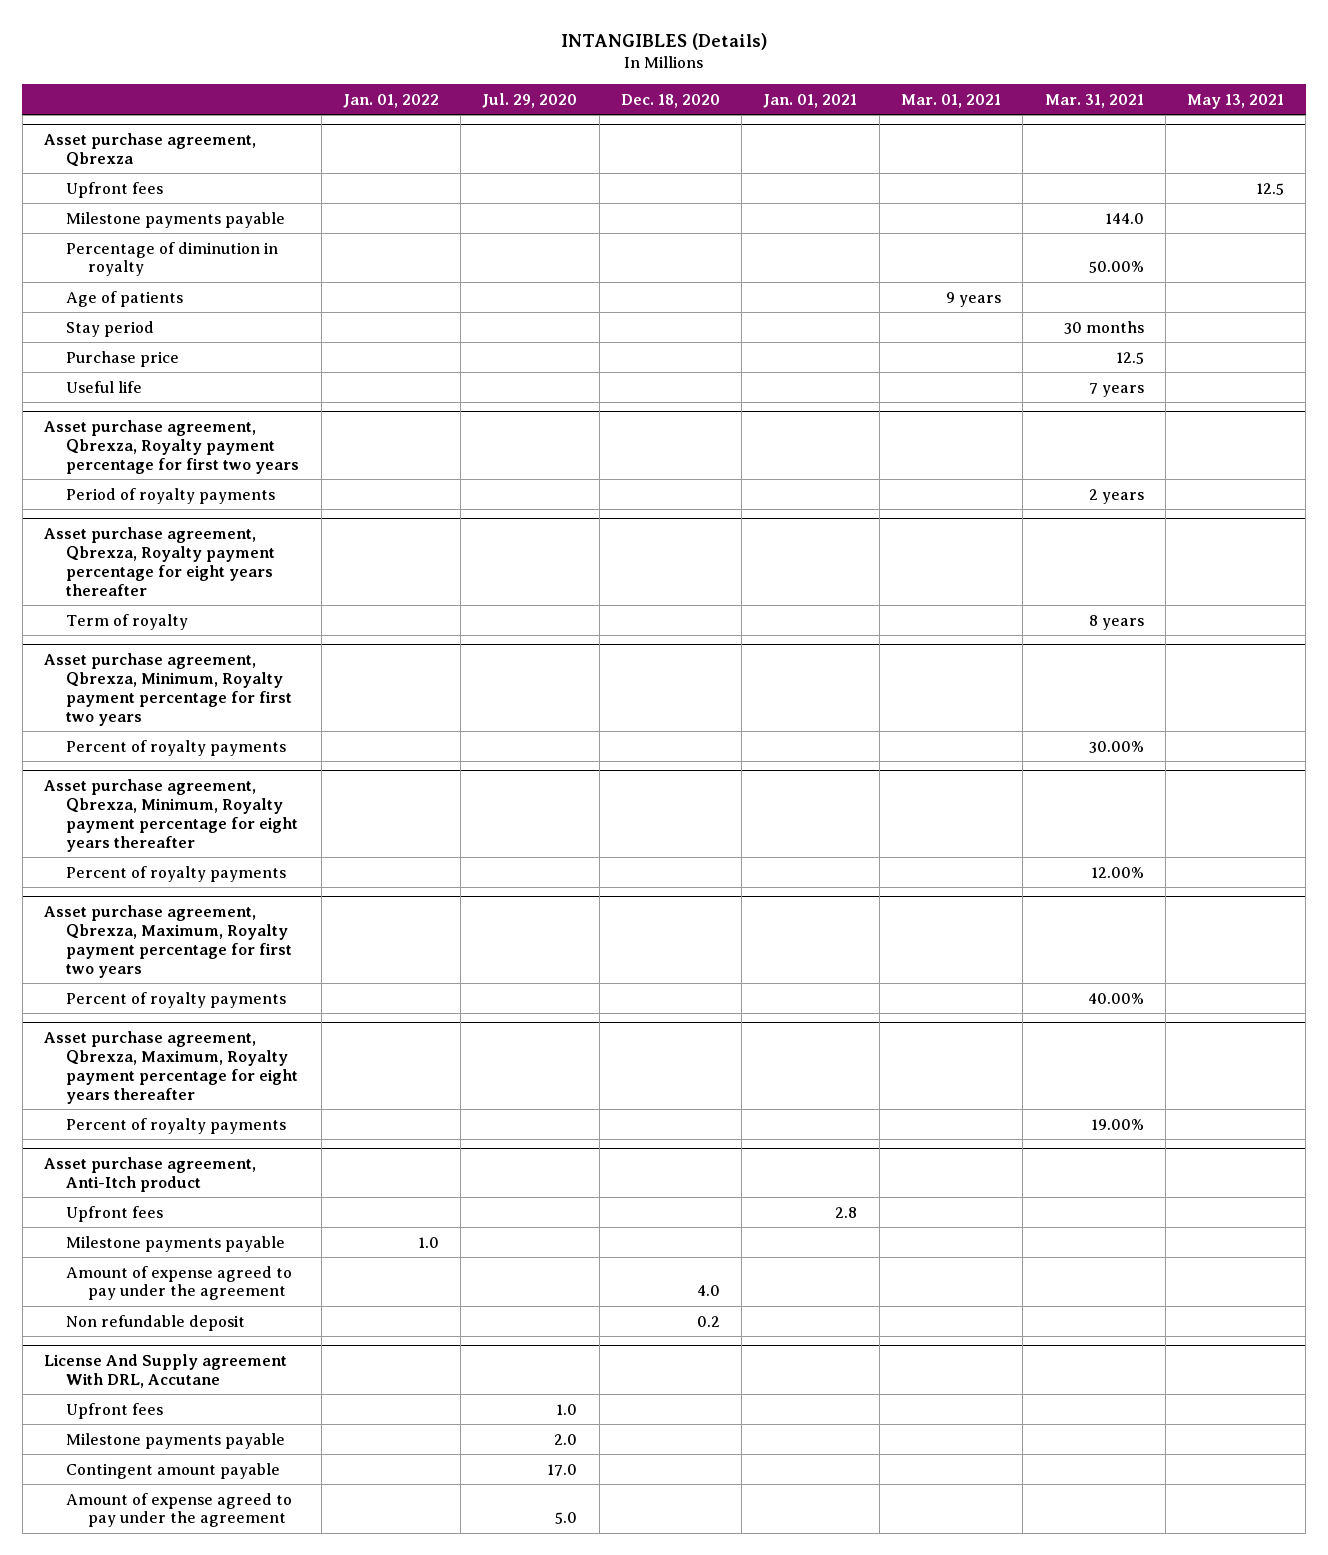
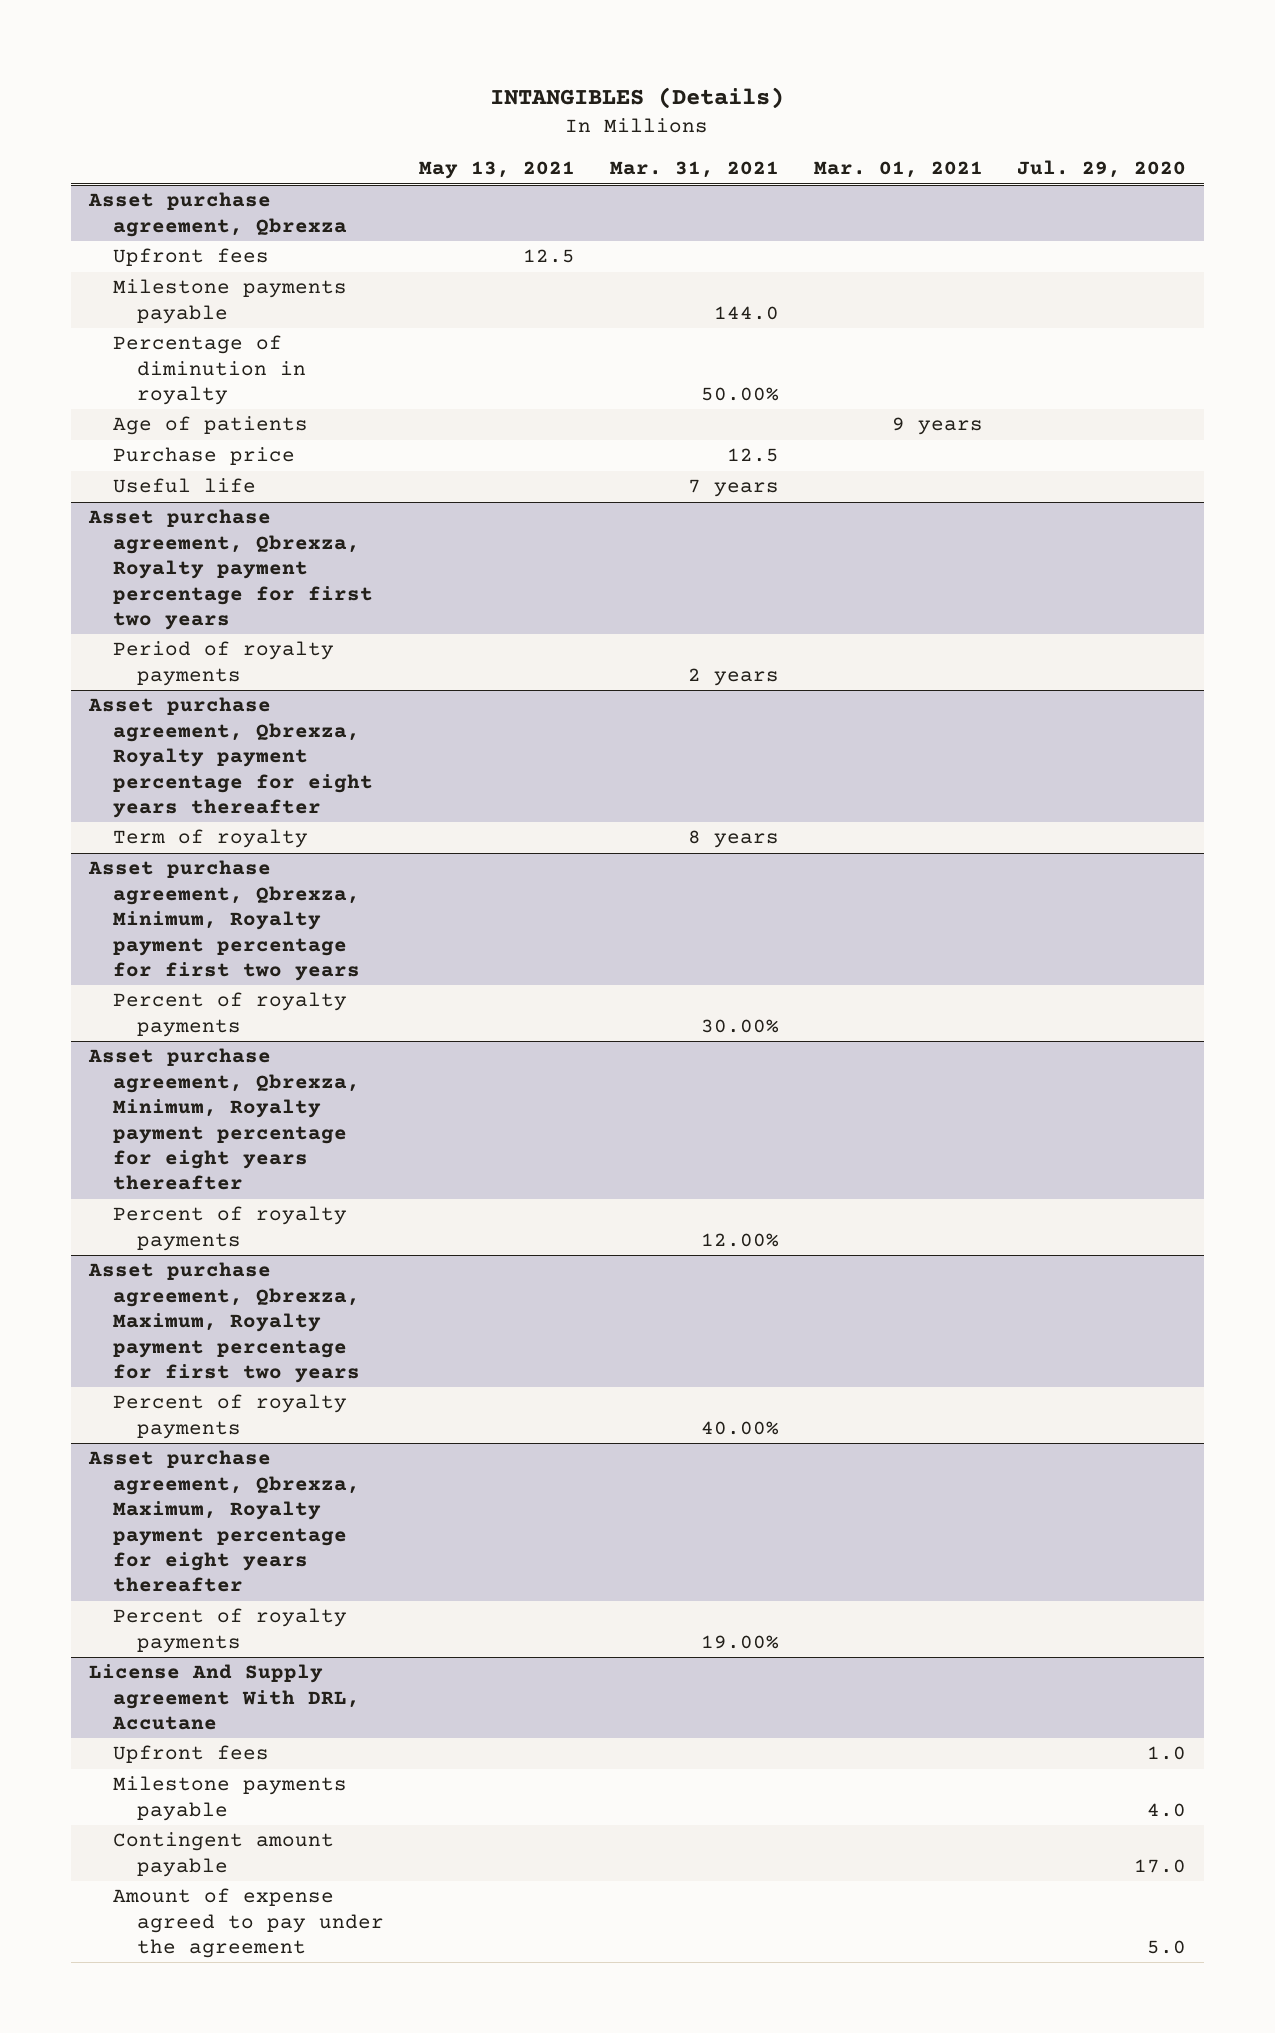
[342,93,439,108] Jan. 01, 2022 -> none
[620,93,720,108] Dec. 18, 2020 -> none
[763,93,858,108] Jan. 01, 2021 -> none
[66,320,155,337] Stay period -> none
[44,1156,257,1192] Asset purchase agreement, Anti-Itch product -> none
[66,1205,164,1222] Upfront fees -> none
[66,1235,286,1252] Milestone payments payable -> none
[66,1265,293,1301] Amount of expense agreed to pay under the agreement -> none
[66,1314,246,1331] Non refundable deposit -> none
[554,1433,578,1445] 2.0 -> [1147,1802,1187,1817] 4.0

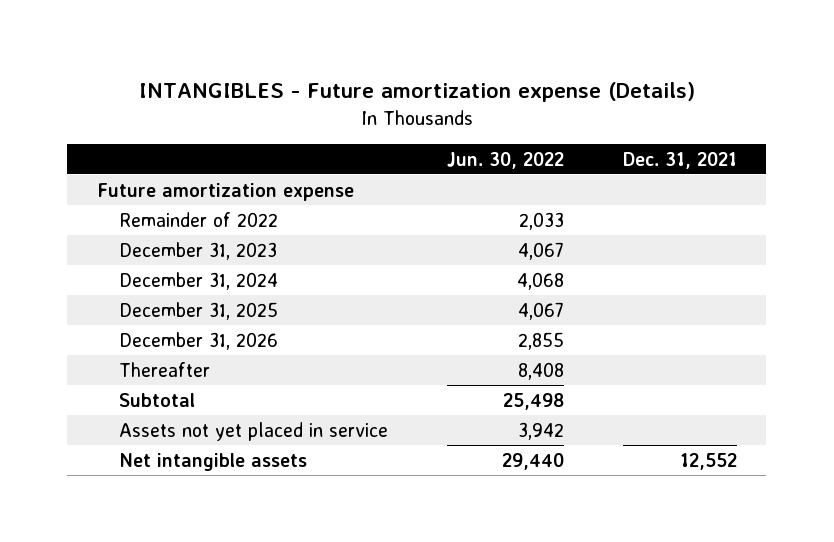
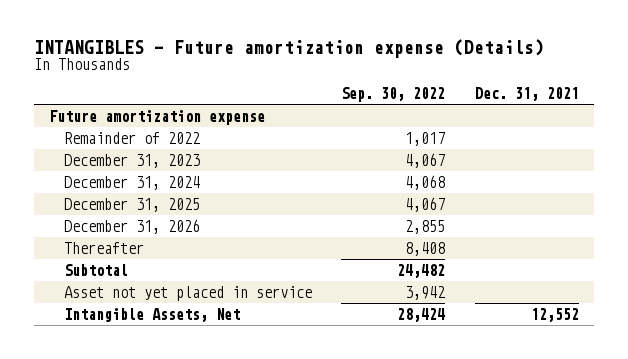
[446,151,564,169] Jun. 30, 2022 -> none
none -> [341,87,446,103] Sep. 30, 2022
[118,421,388,441] Assets not yet placed in service -> [63,285,312,301] Asset not yet placed in service
[118,452,307,471] Net intangible assets -> [63,307,240,322] Intangible Assets, Net

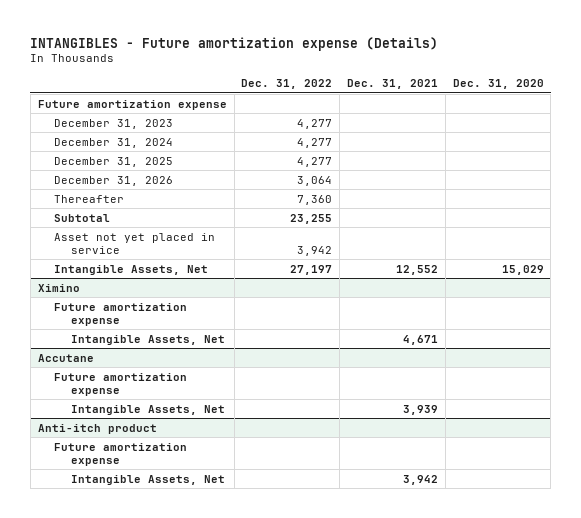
[341,87,446,103] Sep. 30, 2022 -> none
none -> [241,79,333,90] Dec. 31, 2022
none -> [452,79,544,90] Dec. 31, 2020
[63,131,200,144] Remainder of 2022 -> none
none -> [37,283,80,292] Ximino
none -> [54,302,188,326] Future amortization expense
none -> [71,334,226,345] Intangible Assets, Net
none -> [37,353,94,362] Accutane
none -> [54,372,188,396] Future amortization expense
none -> [71,404,226,415] Intangible Assets, Net
none -> [37,423,157,434] Anti-itch product
none -> [54,442,188,466] Future amortization expense
none -> [71,474,226,485] Intangible Assets, Net

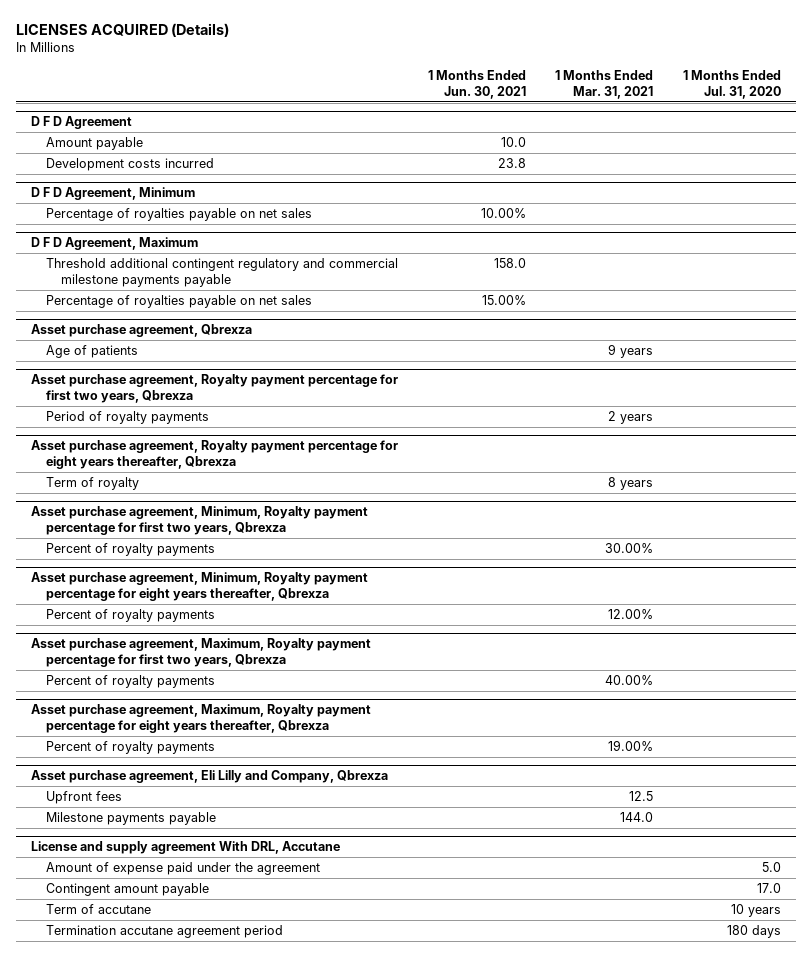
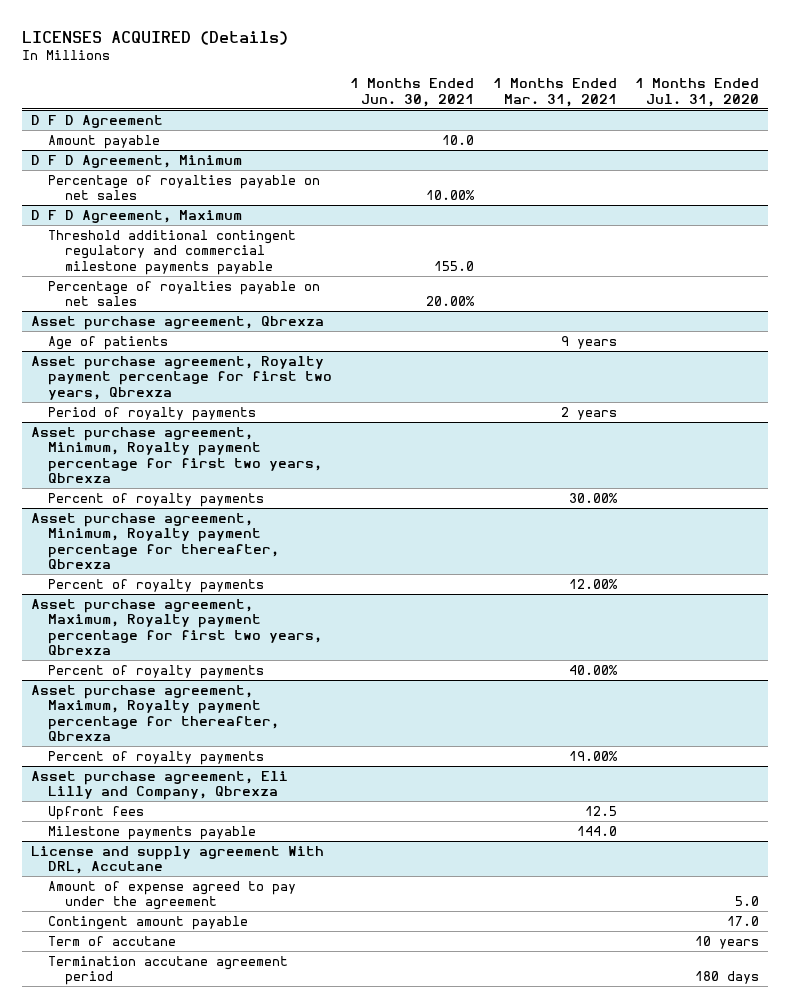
[45,158,214,172] Development costs incurred -> none
[493,258,526,269] 158.0 -> [434,260,475,271] 155.0
[481,295,526,306] 15.00% -> [426,296,476,307] 20.00%
[30,440,398,470] Asset purchase agreement, Royalty payment percentage for eight years thereafter, Qbrexza -> none
[45,477,139,491] Term of royalty -> none
[30,572,368,602] Asset purchase agreement, Minimum, Royalty payment percentage for eight years thereafter, Qbrexza -> [31,512,280,570] Asset purchase agreement, Minimum, Royalty payment percentage for thereafter, Qbrexza
[30,704,371,734] Asset purchase agreement, Maximum, Royalty payment percentage for eight years thereafter, Qbrexza -> [31,684,280,742] Asset purchase agreement, Maximum, Royalty payment percentage for thereafter, Qbrexza
[45,862,320,876] Amount of expense paid under the agreement -> [48,880,297,911] Amount of expense agreed to pay under the agreement

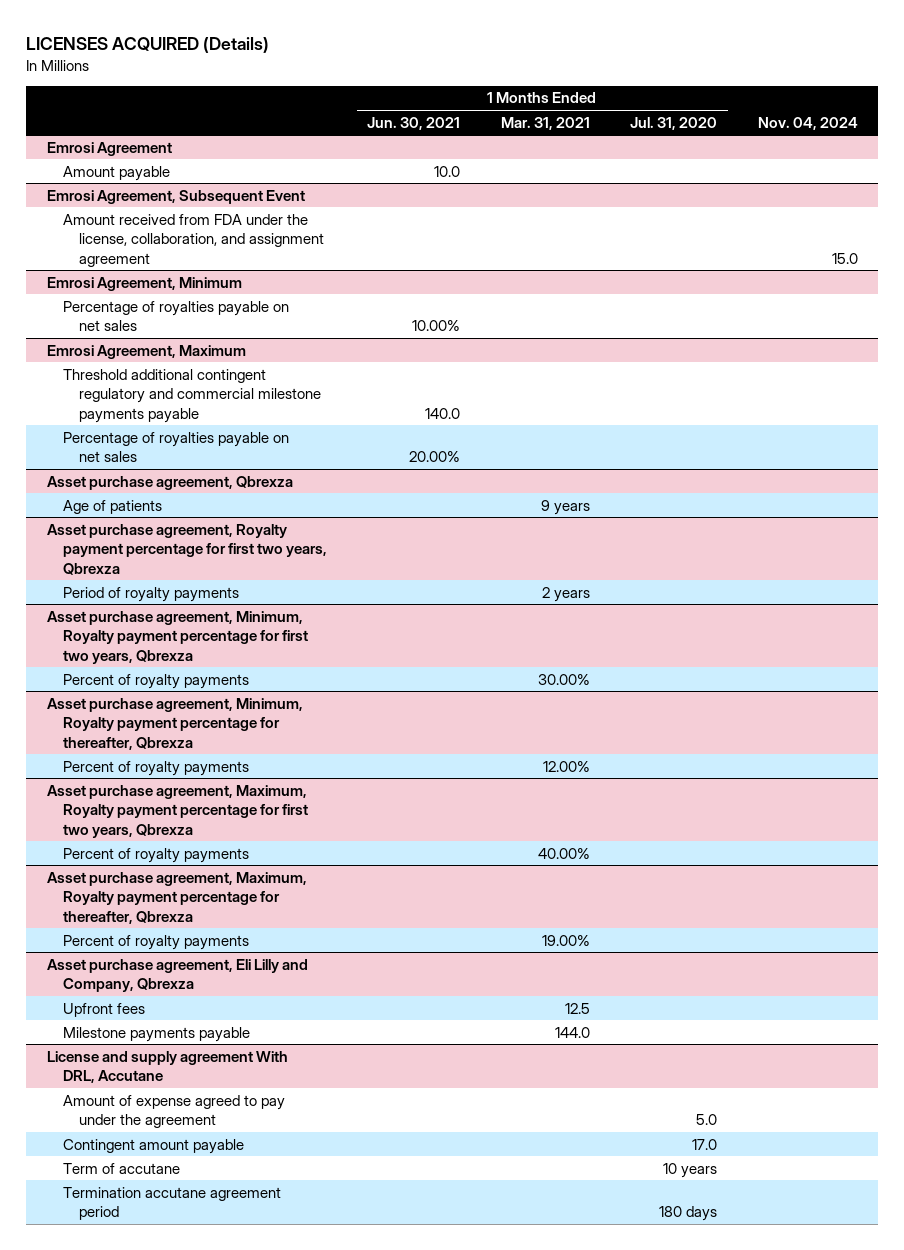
none -> [757,116,858,130] Nov. 04, 2024
[31,114,164,128] D F D Agreement -> [46,141,172,156] Emrosi Agreement
none -> [46,189,305,204] Emrosi Agreement, Subsequent Event
none -> [63,213,325,267] Amount received from FDA under the license, collaboration, and assignment agreement
[31,154,243,168] D F D Agreement, Minimum -> [46,276,242,291] Emrosi Agreement, Minimum
[31,209,243,223] D F D Agreement, Maximum -> [46,344,246,359] Emrosi Agreement, Maximum
[434,260,475,271] 155.0 -> [425,407,461,419] 140.0

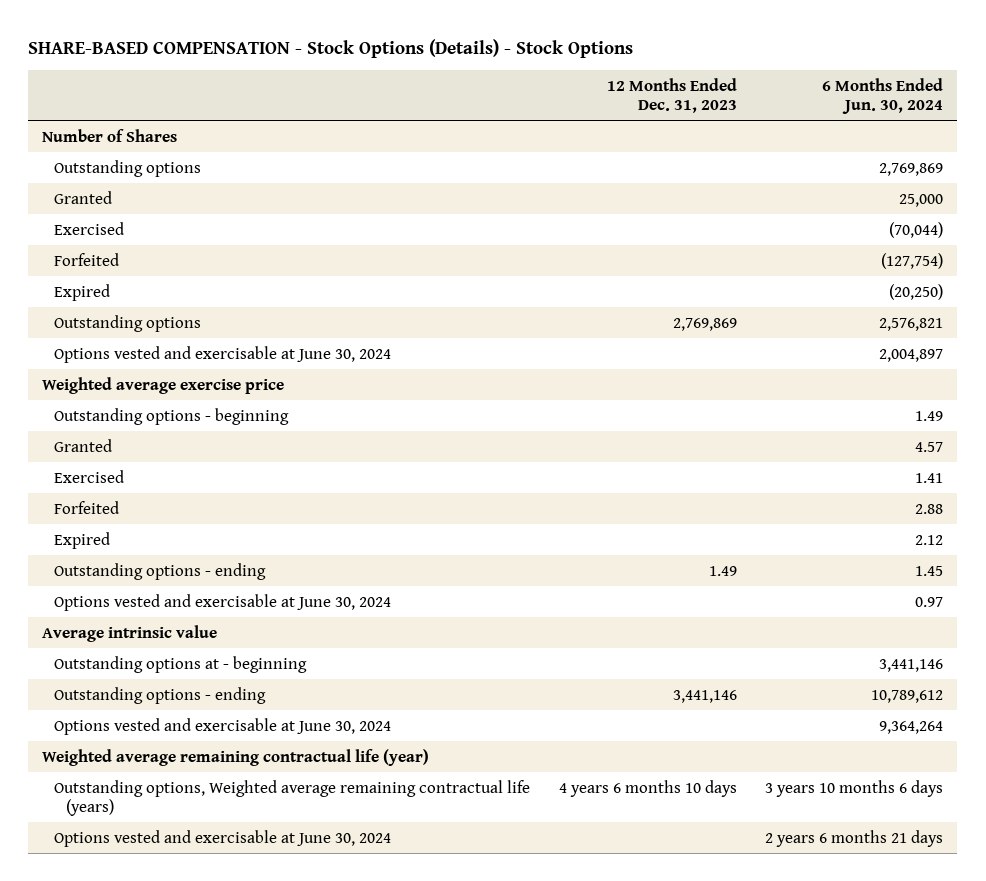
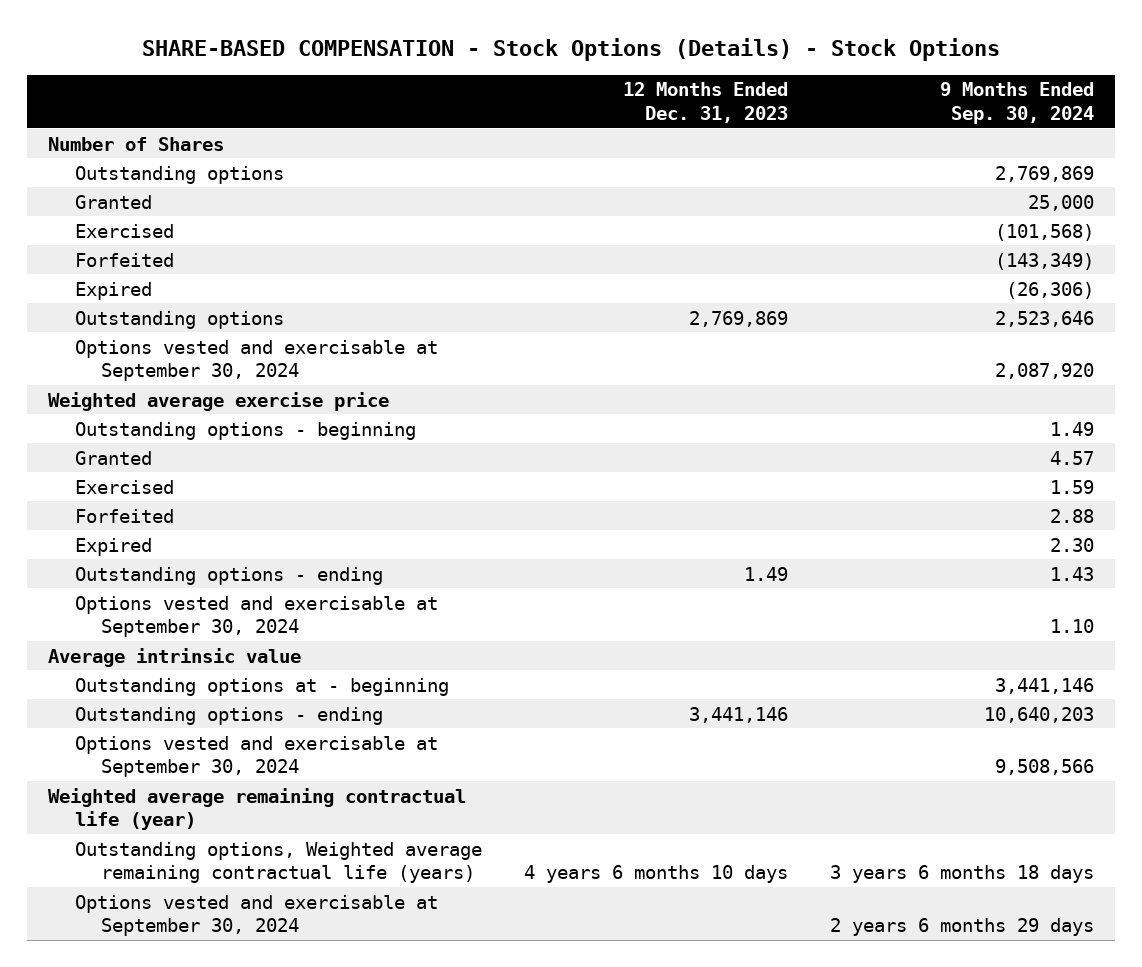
[822,77,944,114] 6 Months Ended Jun. 30, 2024 -> none
none -> [940,82,1095,125] 9 Months Ended Sep. 30, 2024
[54,345,392,363] Options vested and exercisable at June 30, 2024 -> [74,339,438,382] Options vested and exercisable at September 30, 2024
[54,593,392,611] Options vested and exercisable at June 30, 2024 -> [74,595,438,638] Options vested and exercisable at September 30, 2024
[54,717,392,735] Options vested and exercisable at June 30, 2024 -> [74,735,438,778] Options vested and exercisable at September 30, 2024
[54,829,392,847] Options vested and exercisable at June 30, 2024 -> [74,894,438,937] Options vested and exercisable at September 30, 2024

